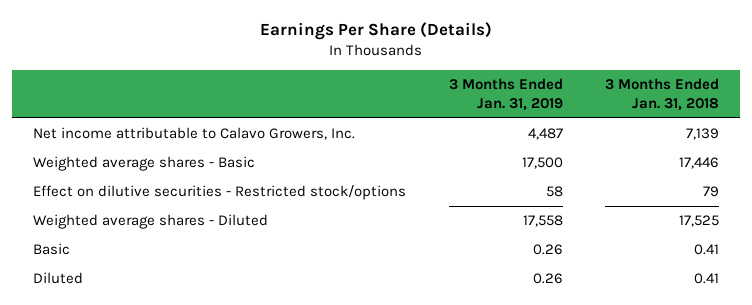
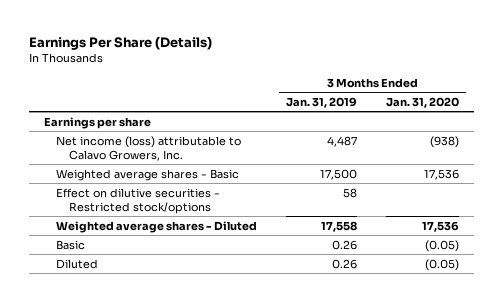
[604,78,719,112] 3 Months Ended Jan. 31, 2018 -> none
none -> [386,96,460,108] Jan. 31, 2020
none -> [43,116,151,129] Earnings per share
[33,127,356,141] Net income attributable to Calavo Growers, Inc. -> [56,135,242,161] Net income (loss) attributable to Calavo Growers, Inc.

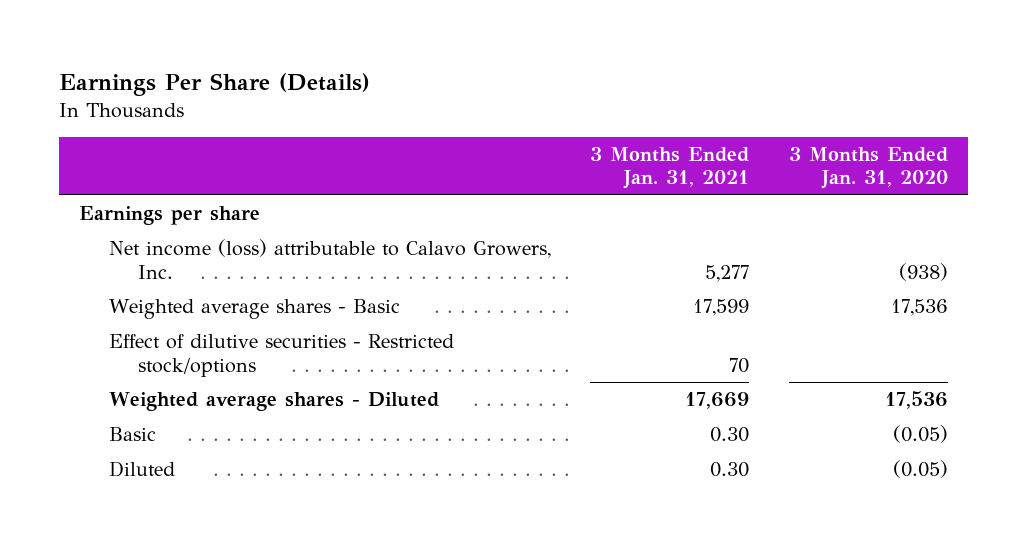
[286,96,358,108] Jan. 31, 2019 -> none
none -> [590,147,750,190] 3 Months Ended Jan. 31, 2021
[56,187,221,214] Effect on dilutive securities - Restricted stock/options -> [108,334,454,377] Effect of dilutive securities - Restricted stock/options

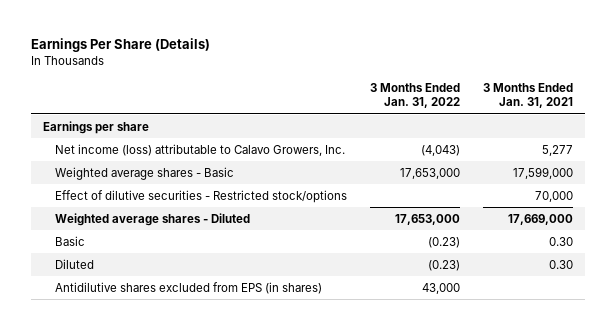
[789,147,949,190] 3 Months Ended Jan. 31, 2020 -> none
none -> [370,83,461,109] 3 Months Ended Jan. 31, 2022
[693,299,750,317] 17,599 -> [513,166,574,179] 17,599,000
[729,357,750,373] 70 -> [535,190,574,202] 70,000
[685,392,750,410] 17,669 -> [508,213,574,225] 17,669,000
none -> [55,281,323,294] Antidilutive shares excluded from EPS (in shares)

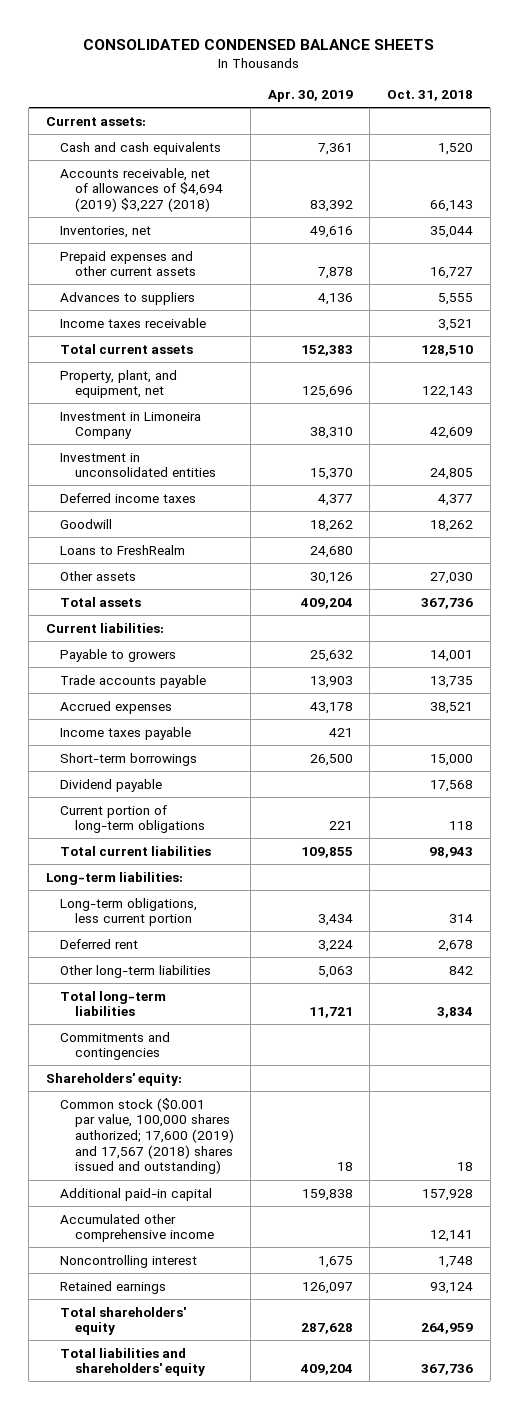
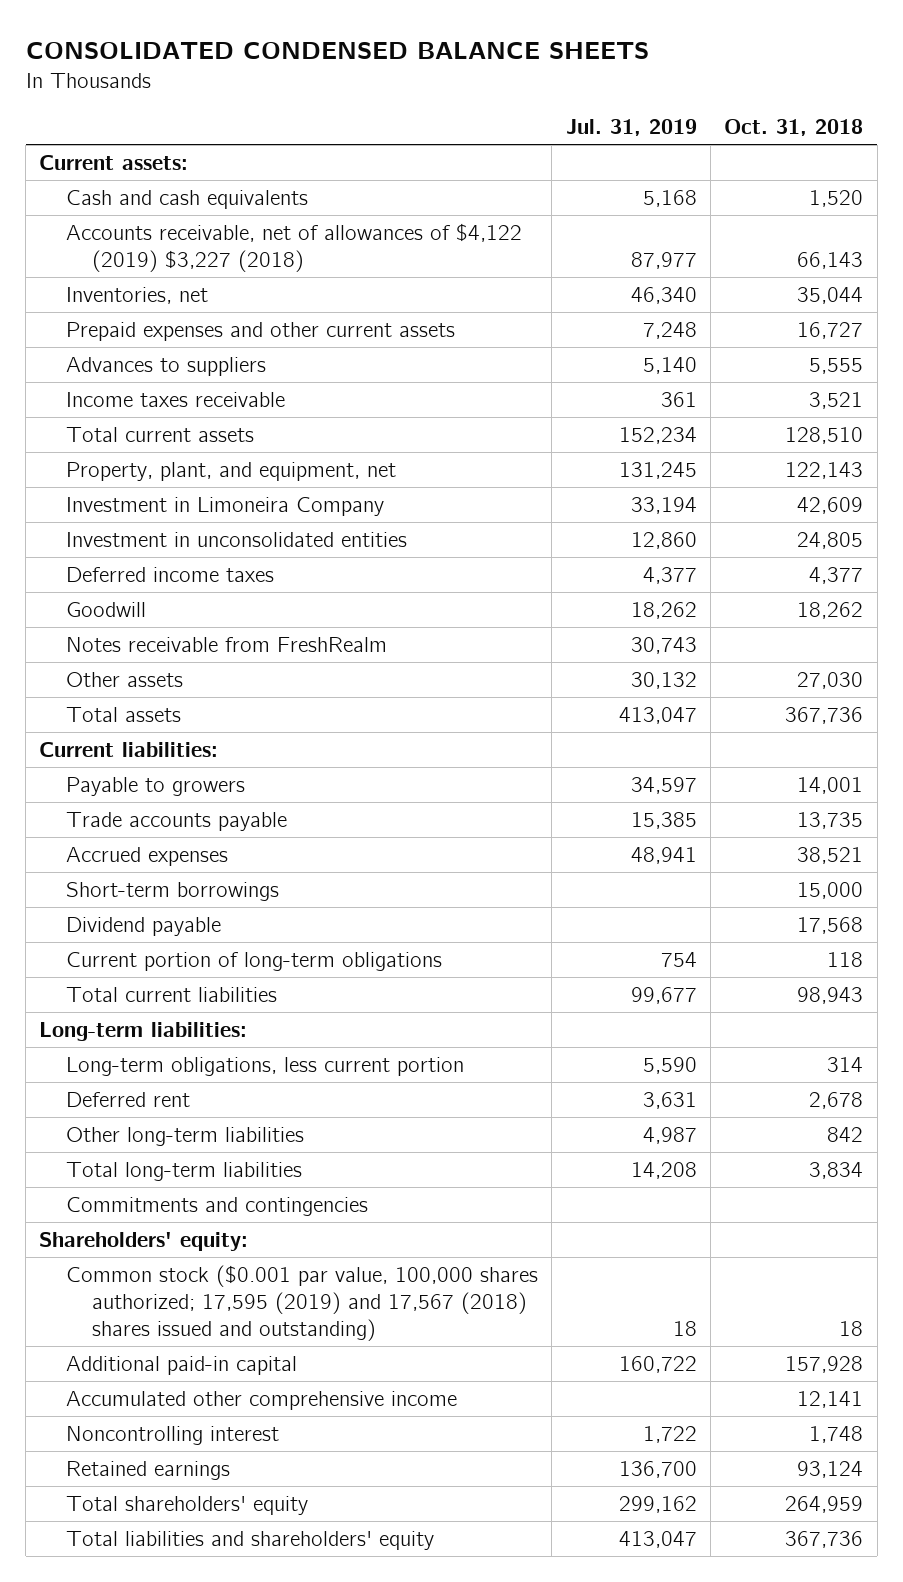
[267,90,353,103] Apr. 30, 2019 -> none
none -> [565,119,697,137] Jul. 31, 2019
[60,167,223,213] Accounts receivable, net of allowances of $4,694 (2019) $3,227 (2018) -> [65,222,522,272] Accounts receivable, net of allowances of $4,122 (2019) $3,227 (2018)
[60,544,186,555] Loans to FreshRealm -> [65,636,387,652] Notes receivable from FreshRealm
[60,726,192,740] Income taxes payable -> none
[60,1097,234,1175] Common stock ($0.001 par value, 100,000 shares authorized; 17,600 (2019) and 17,567 (2018) shares issued and outstanding) -> [65,1264,538,1341] Common stock ($0.001 par value, 100,000 shares authorized; 17,595 (2019) and 17,567 (2018) shares issued and outstanding)

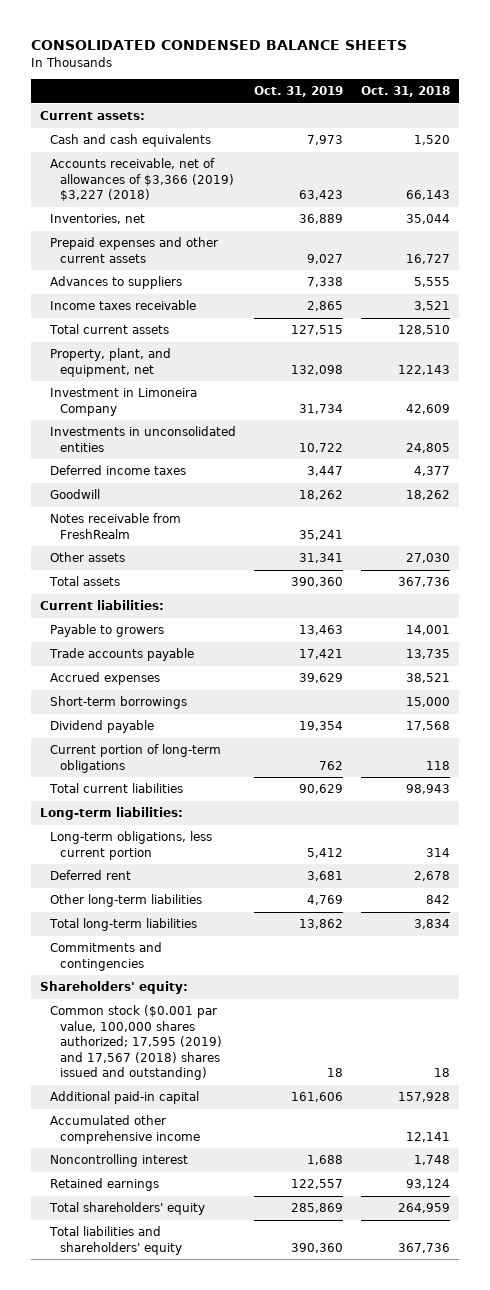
[565,119,697,137] Jul. 31, 2019 -> none
none -> [253,86,343,98] Oct. 31, 2019
[65,222,522,272] Accounts receivable, net of allowances of $4,122 (2019) $3,227 (2018) -> [50,158,235,202] Accounts receivable, net of allowances of $3,366 (2019) $3,227 (2018)
[65,531,407,547] Investment in unconsolidated entities -> [50,426,237,452] Investments in unconsolidated entities

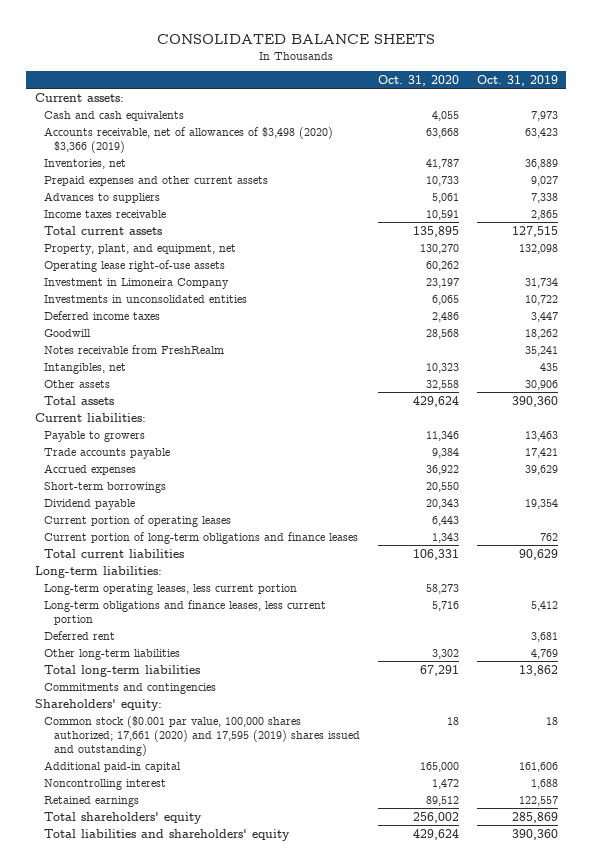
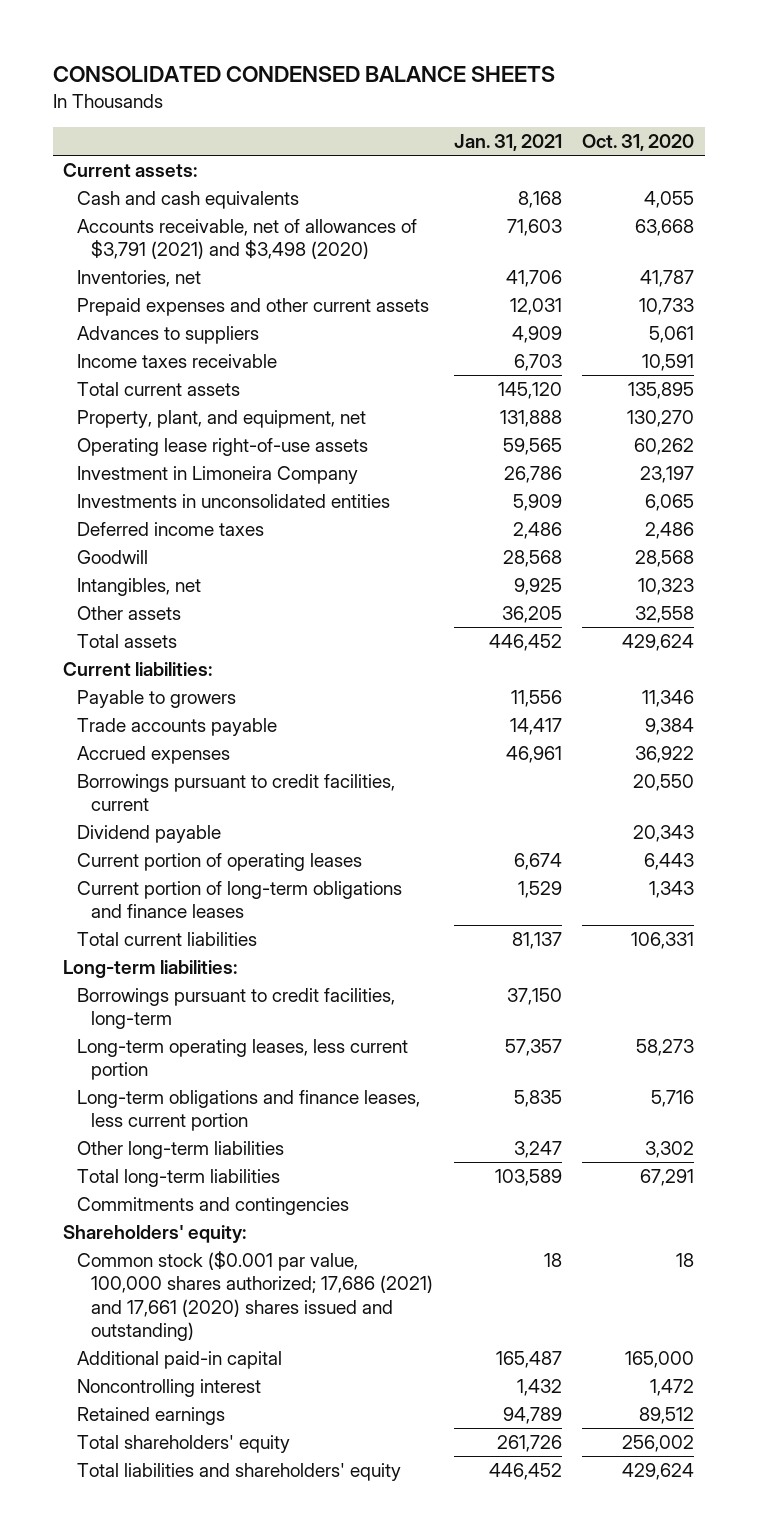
[157,33,436,44] CONSOLIDATED BALANCE SHEETS -> [52,66,555,83] CONSOLIDATED CONDENSED BALANCE SHEETS
[476,74,558,86] Oct. 31, 2019 -> none
none -> [453,134,562,152] Jan. 31, 2021
[44,126,334,153] Accounts receivable, net of allowances of $3,498 (2020) $3,366 (2019) -> [77,219,418,260] Accounts receivable, net of allowances of $3,791 (2021) and $3,498 (2020)
[44,344,225,354] Notes receivable from FreshRealm -> none
[44,481,167,493] Short-term borrowings -> [77,774,396,812] Borrowings pursuant to credit facilities, current
none -> [77,988,396,1030] Borrowings pursuant to credit facilities, long-term
[44,630,116,640] Deferred rent -> none
[44,715,361,756] Common stock ($0.001 par value, 100,000 shares authorized; 17,661 (2020) and 17,595 (2019) shares issued and outstanding) -> [77,1251,434,1342] Common stock ($0.001 par value, 100,000 shares authorized; 17,686 (2021) and 17,661 (2020) shares issued and outstanding)

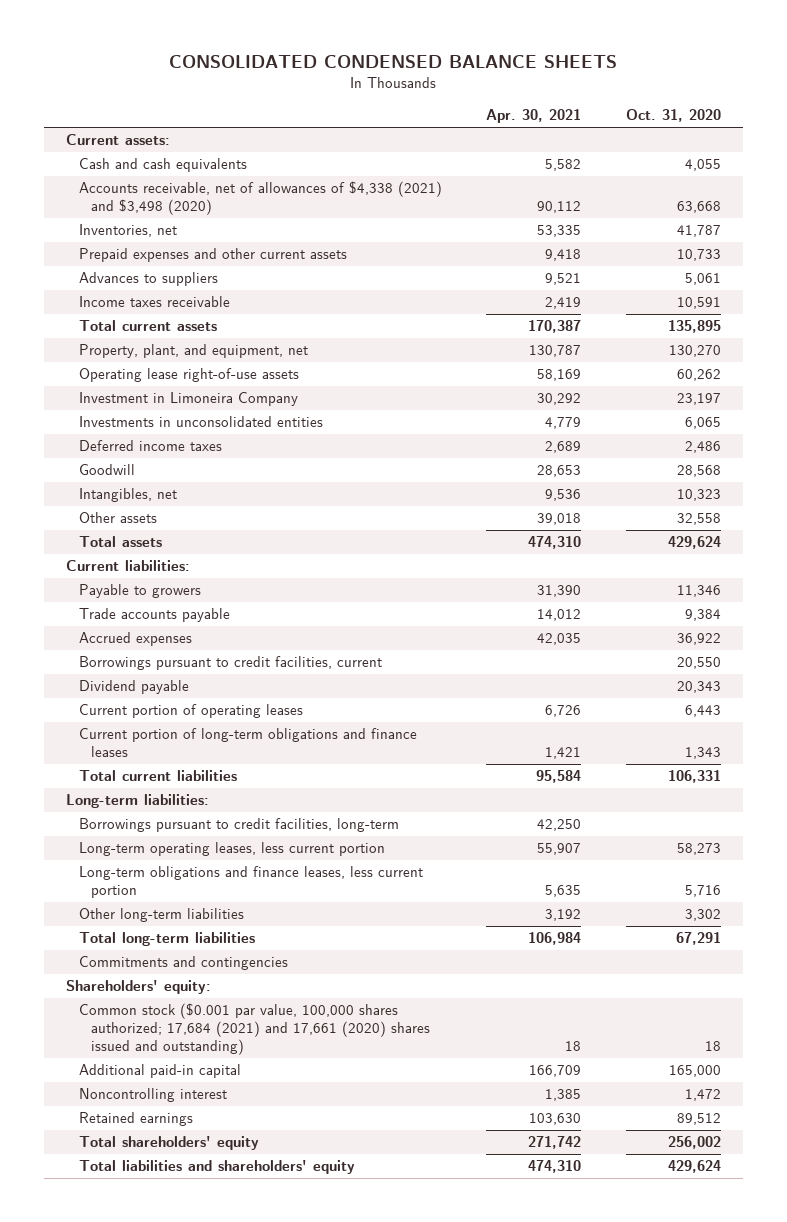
[453,134,562,152] Jan. 31, 2021 -> none
none -> [486,109,582,124] Apr. 30, 2021
[77,219,418,260] Accounts receivable, net of allowances of $3,791 (2021) and $3,498 (2020) -> [78,181,442,216] Accounts receivable, net of allowances of $4,338 (2021) and $3,498 (2020)
[77,1251,434,1342] Common stock ($0.001 par value, 100,000 shares authorized; 17,686 (2021) and 17,661 (2020) shares issued and outstanding) -> [78,1003,431,1056] Common stock ($0.001 par value, 100,000 shares authorized; 17,684 (2021) and 17,661 (2020) shares issued and outstanding)

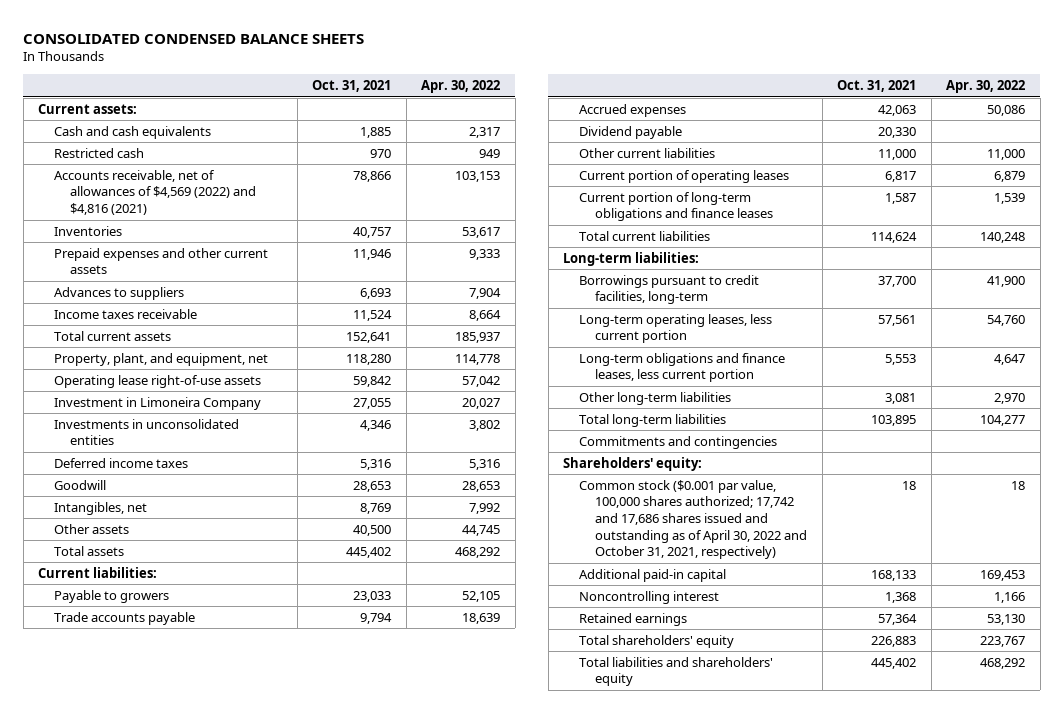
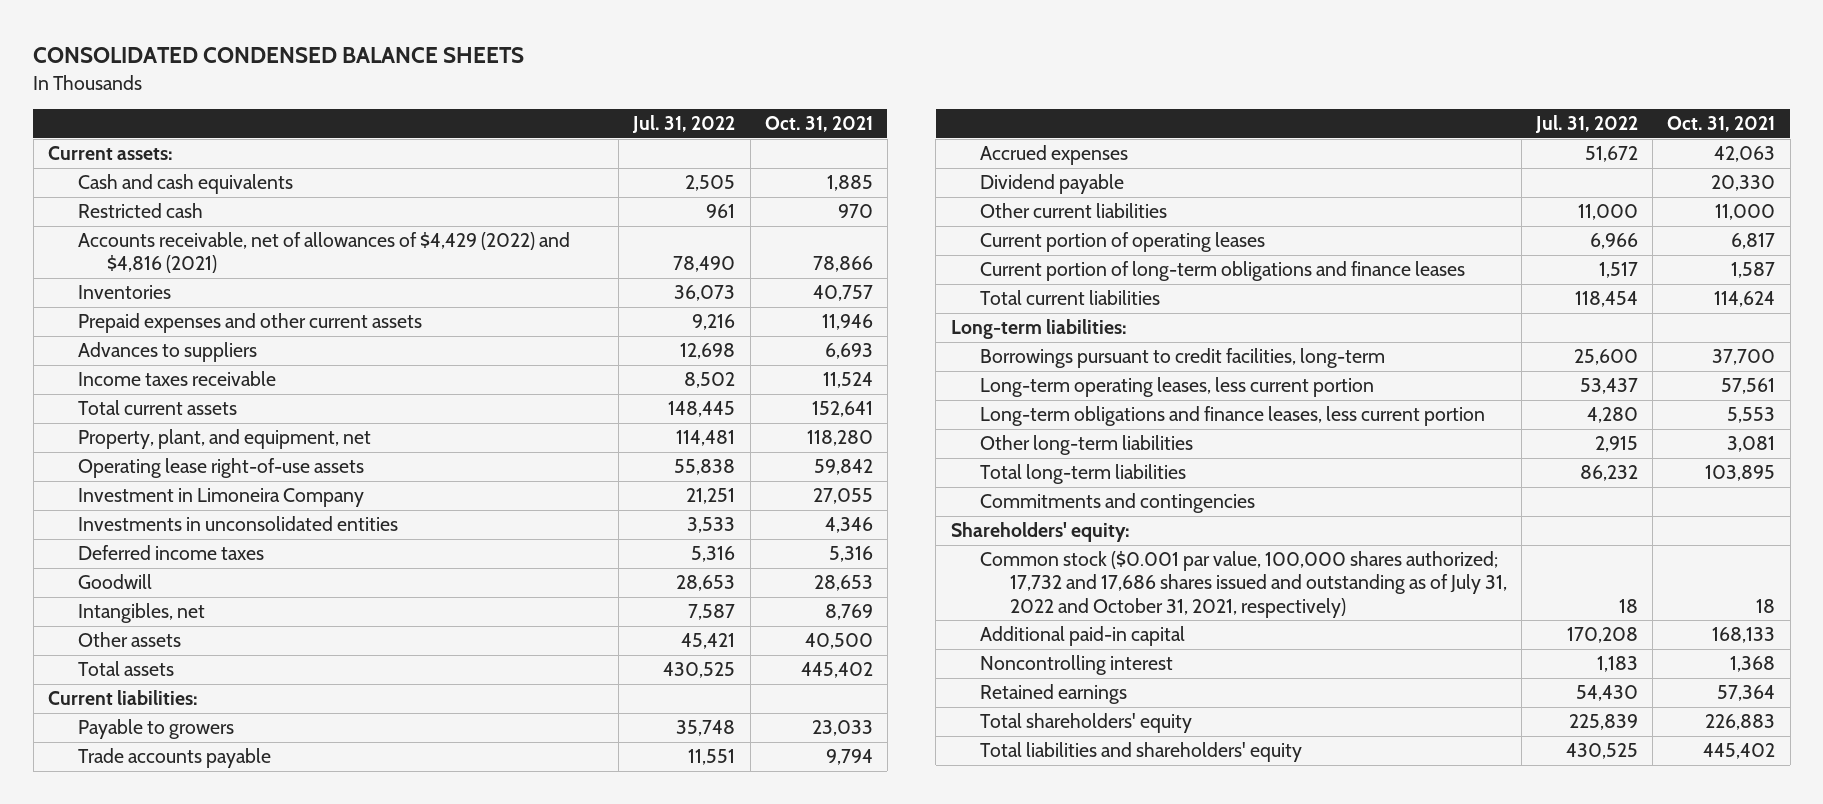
[421,80,501,94] Apr. 30, 2022 -> none
none -> [632,115,736,134] Jul. 31, 2022
[54,169,257,216] Accounts receivable, net of allowances of $4,569 (2022) and $4,816 (2021) -> [77,232,570,274] Accounts receivable, net of allowances of $4,429 (2022) and $4,816 (2021)
[579,479,808,560] Common stock ($0.001 par value, 100,000 shares authorized; 17,742 and 17,686 shares issued and outstanding as of April 30, 2022 and October 31, 2021, respectively) -> [980,551,1507,618] Common stock ($0.001 par value, 100,000 shares authorized; 17,732 and 17,686 shares issued and outstanding as of July 31, 2022 and October 31, 2021, respectively)

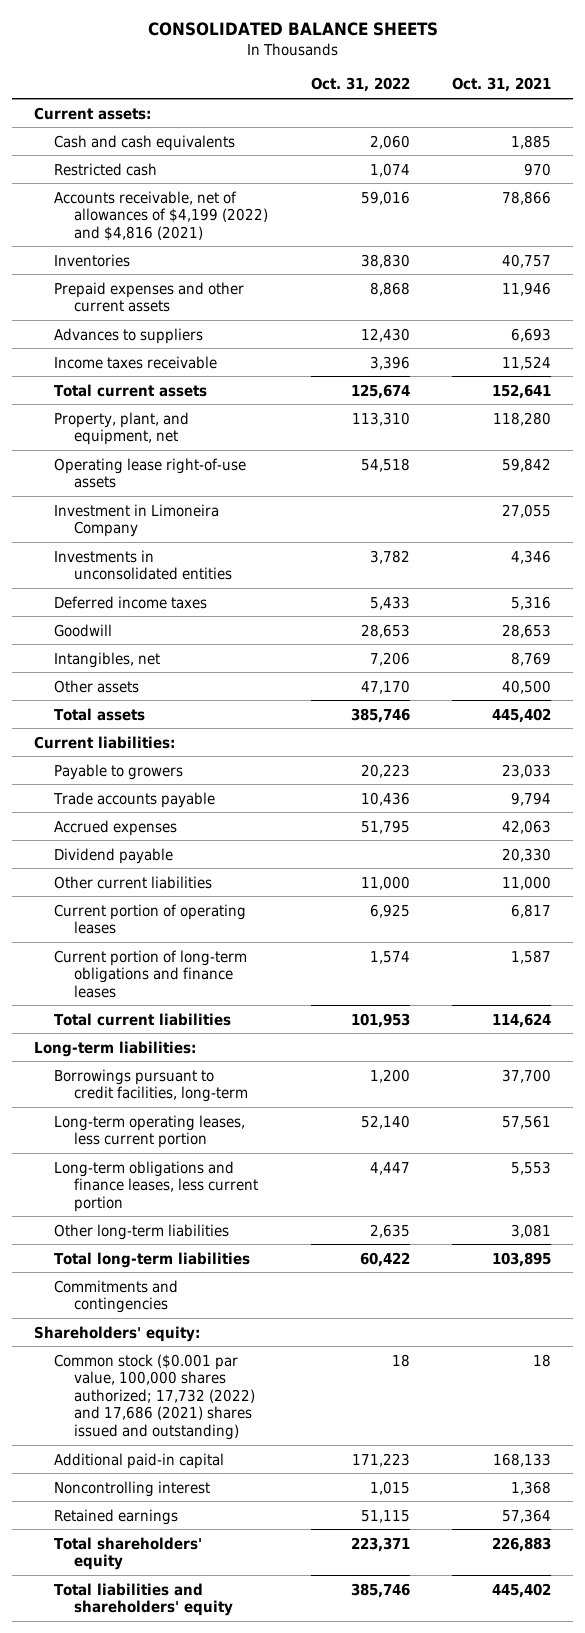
[33,47,525,64] CONSOLIDATED CONDENSED BALANCE SHEETS -> [147,22,438,37] CONSOLIDATED BALANCE SHEETS
[632,115,736,134] Jul. 31, 2022 -> none
none -> [310,77,410,93] Oct. 31, 2022
[77,232,570,274] Accounts receivable, net of allowances of $4,429 (2022) and $4,816 (2021) -> [54,190,269,241] Accounts receivable, net of allowances of $4,199 (2022) and $4,816 (2021)
[980,551,1507,618] Common stock ($0.001 par value, 100,000 shares authorized; 17,732 and 17,686 shares issued and outstanding as of July 31, 2022 and October 31, 2021, respectively) -> [54,1353,256,1440] Common stock ($0.001 par value, 100,000 shares authorized; 17,732 (2022) and 17,686 (2021) shares issued and outstanding)

